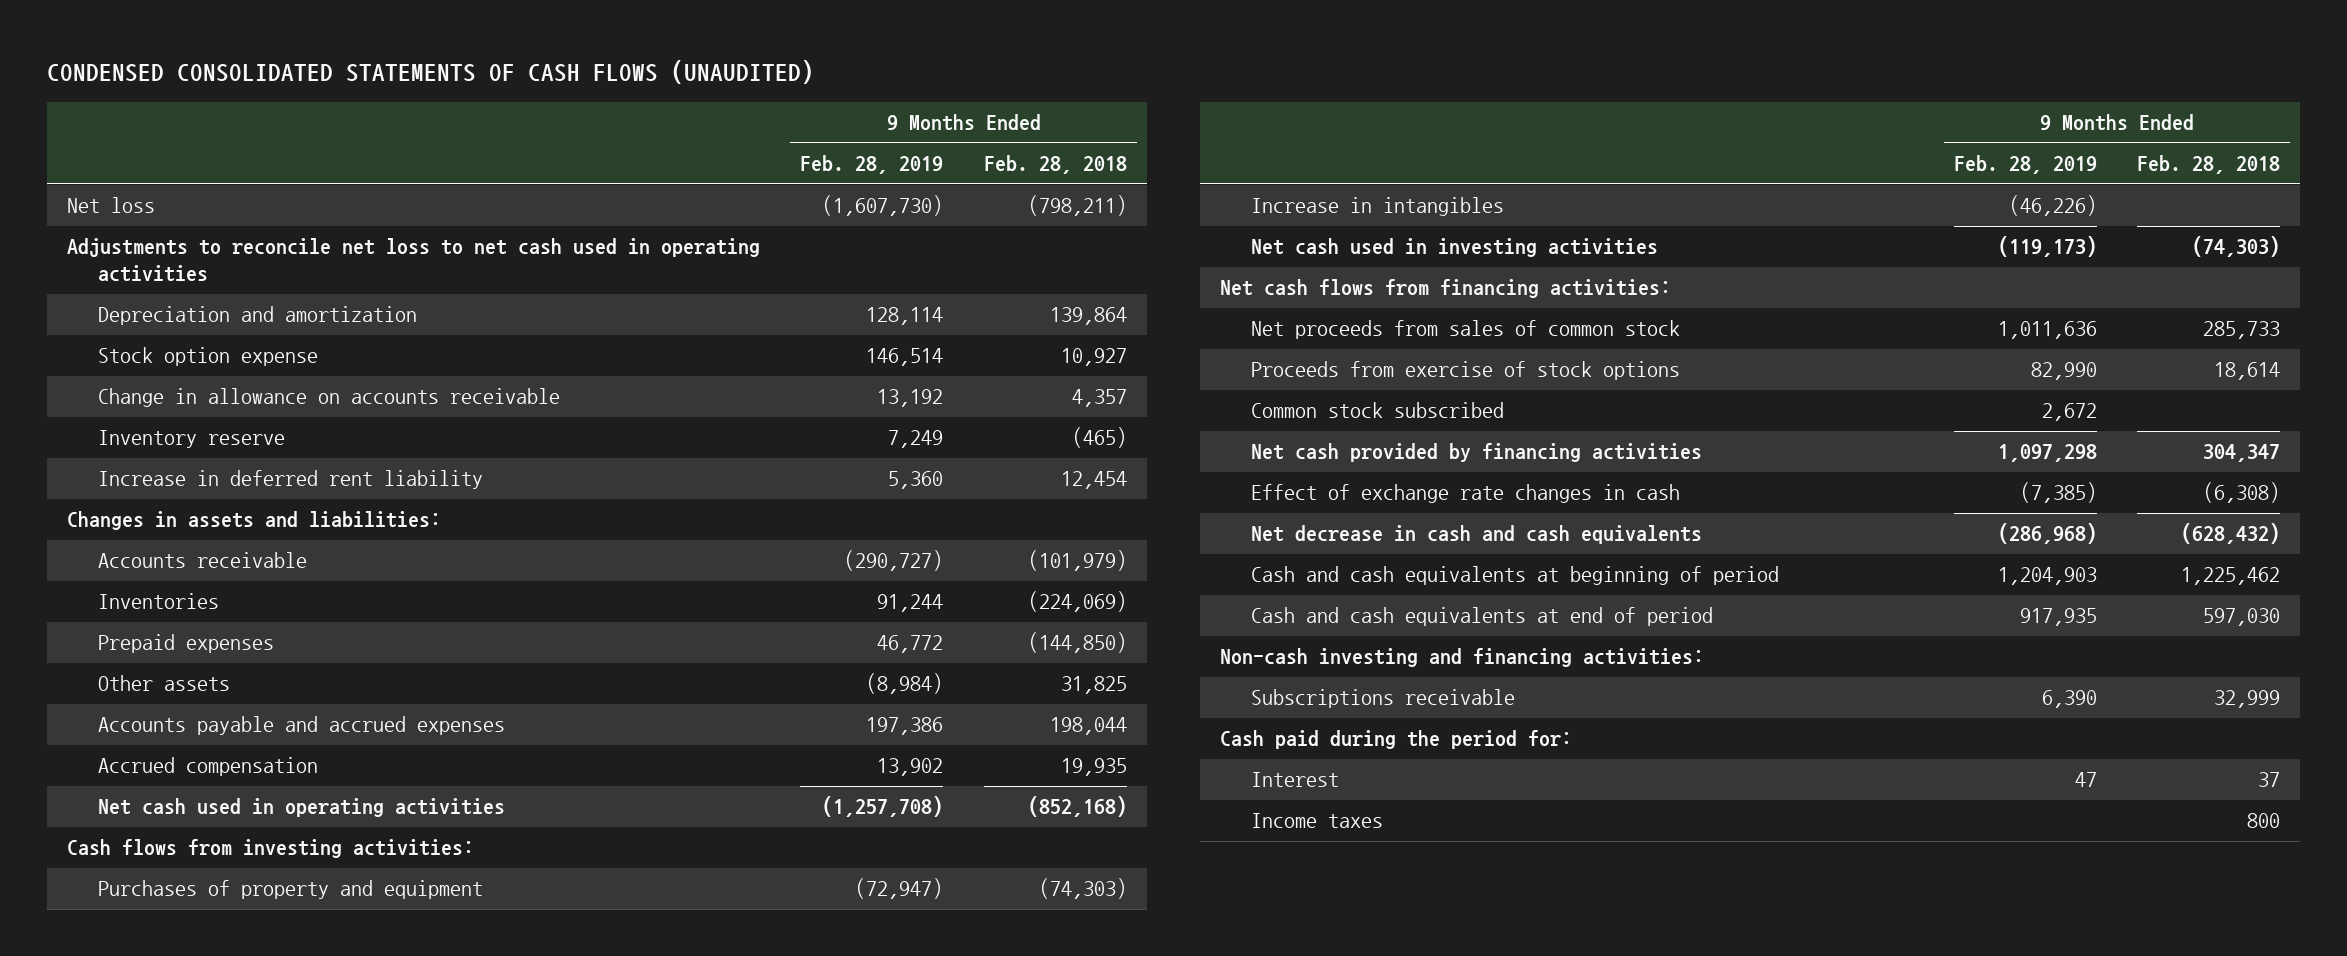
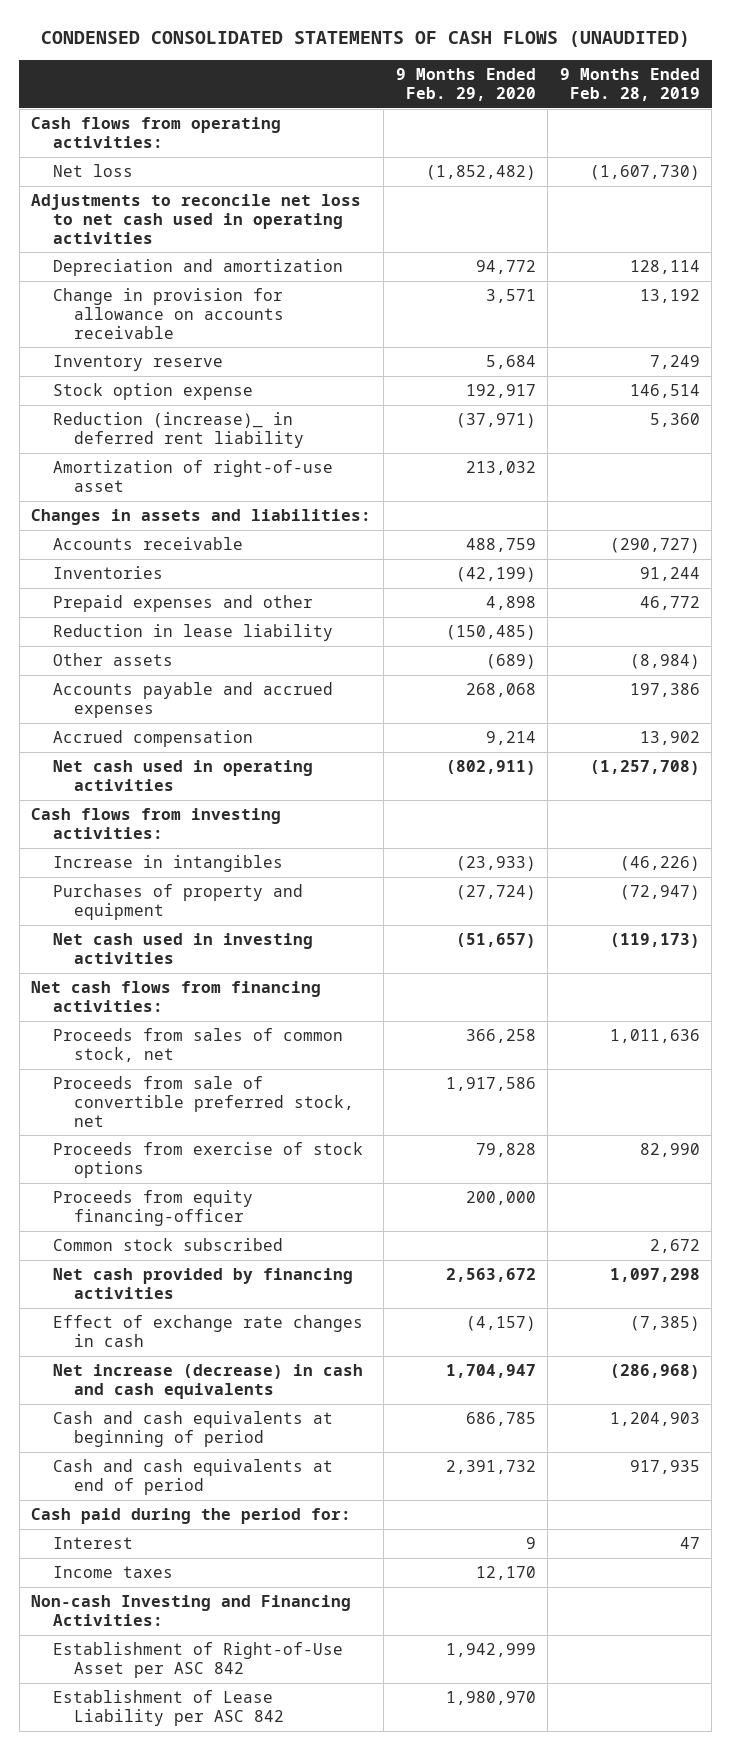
[983,155,1127,175] Feb. 28, 2018 -> none
none -> [395,68,536,101] 9 Months Ended Feb. 29, 2020
none -> [31,117,282,148] Cash flows from operating activities:
[98,388,561,408] Change in allowance on accounts receivable -> [52,288,285,339] Change in provision for allowance on accounts receivable
[98,347,319,367] Stock option expense -> [52,383,253,401] Stock option expense
[98,470,484,490] Increase in deferred rent liability -> [52,412,305,448] Reduction (increase)_ in deferred rent liability
none -> [52,460,333,492] Amortization of right-of-use asset
[98,634,275,654] Prepaid expenses -> [52,595,313,613] Prepaid expenses and other
none -> [52,624,333,642] Reduction in lease liability
[98,880,484,900] Purchases of property and equipment -> [52,884,303,920] Purchases of property and equipment
[1251,320,1681,340] Net proceeds from sales of common stock -> [52,1028,343,1062] Proceeds from sales of common stock, net
none -> [52,1076,355,1127] Proceeds from sale of convertible preferred stock, net
none -> [52,1190,253,1226] Proceeds from equity financing-officer
[1251,525,1703,545] Net decrease in cash and cash equivalents -> [52,1364,363,1399] Net increase (decrease) in cash and cash equivalents
[1220,648,1705,668] Non-cash investing and financing activities: -> none
[1251,689,1516,709] Subscriptions receivable -> none
none -> [31,1595,352,1626] Non-cash Investing and Financing Activities:
none -> [52,1642,343,1678] Establishment of Right-of-Use Asset per ASC 842
none -> [52,1690,285,1726] Establishment of Lease Liability per ASC 842

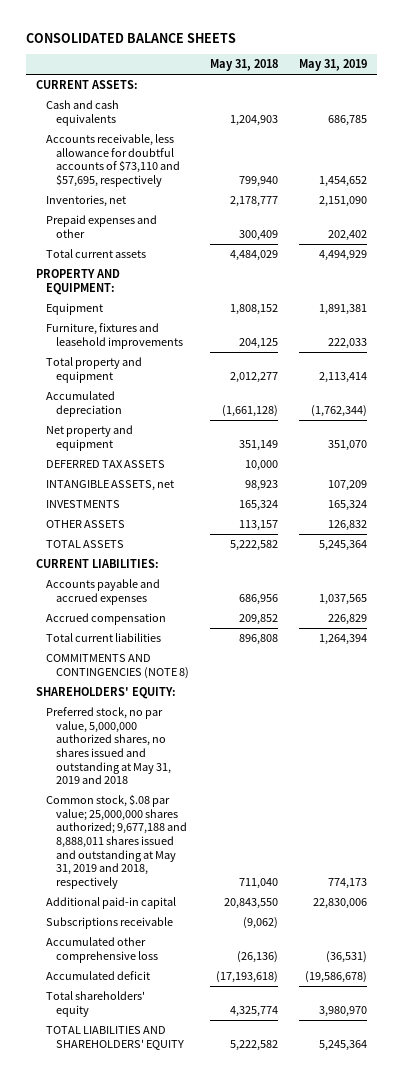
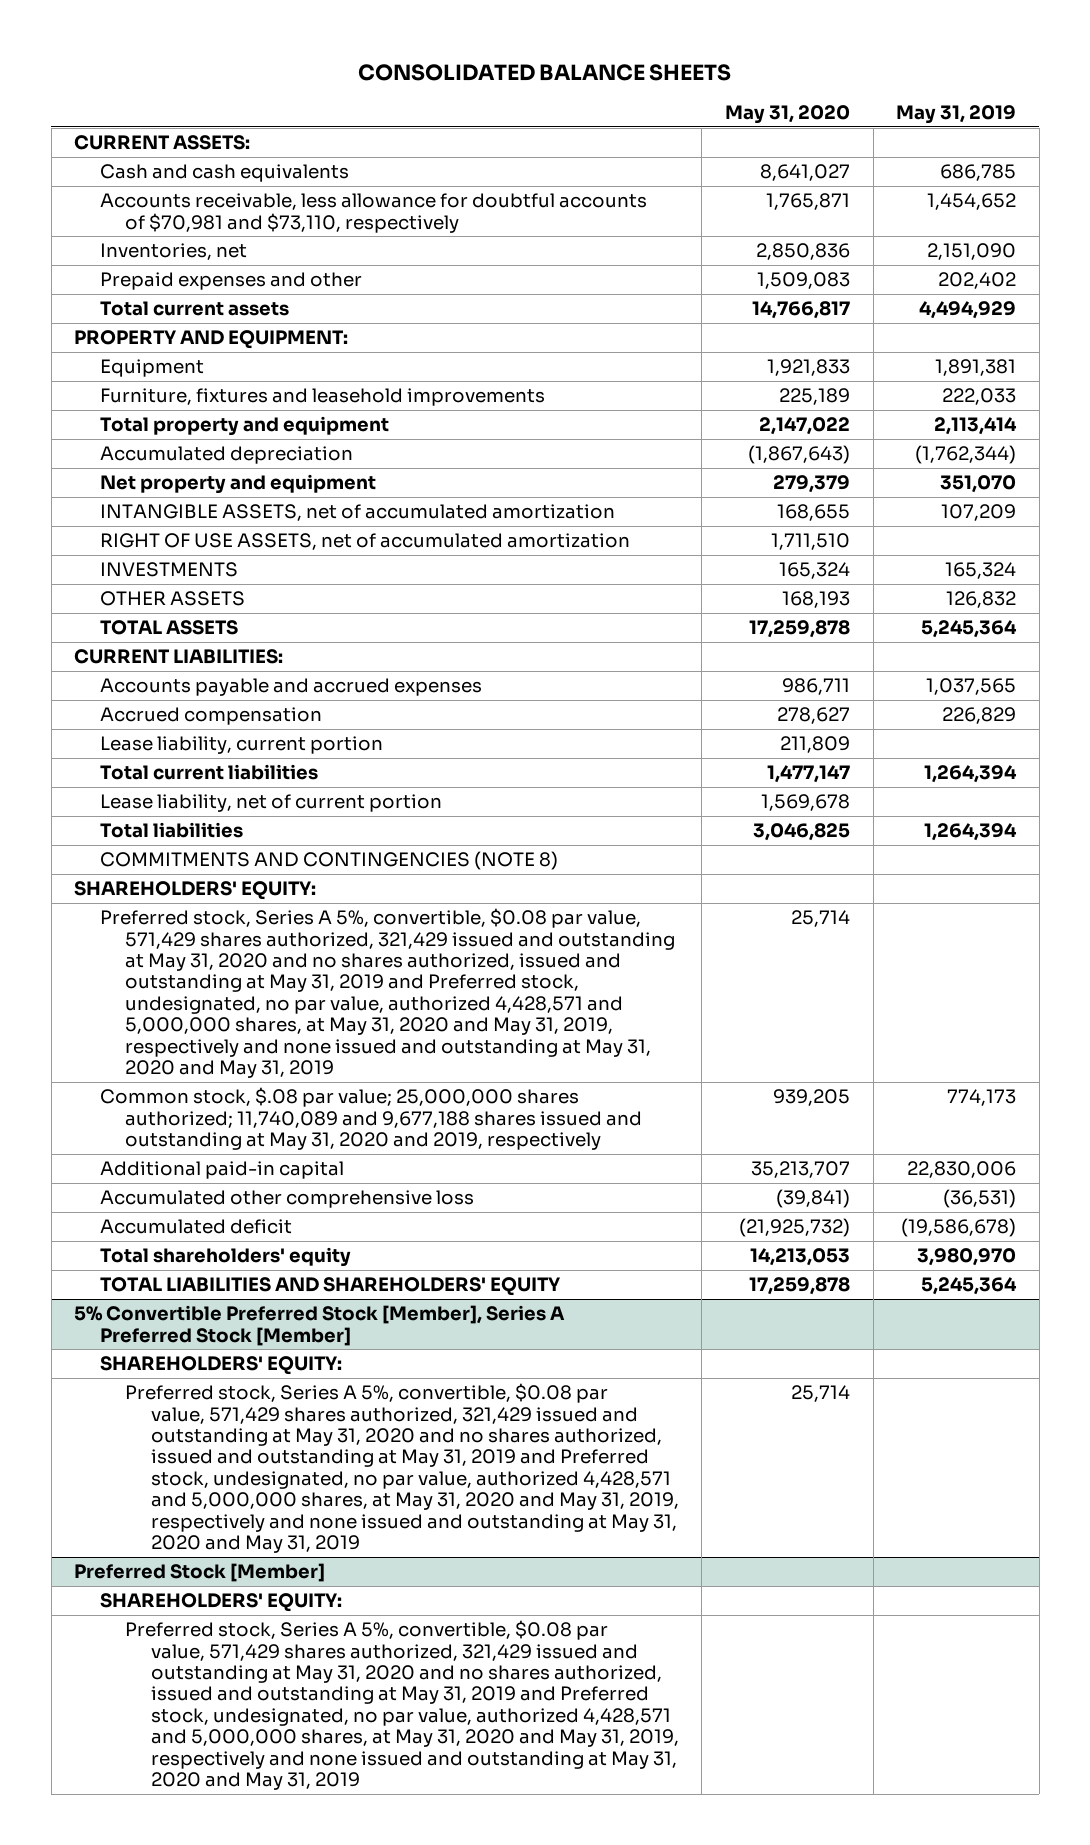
[210,59,279,72] May 31, 2018 -> none
none -> [725,104,851,124] May 31, 2020
[46,134,181,187] Accounts receivable, less allowance for doubtful accounts of $73,110 and $57,695, respectively -> [99,193,647,233] Accounts receivable, less allowance for doubtful accounts of $70,981 and $73,110, respectively
[46,460,166,469] DEFERRED TAX ASSETS -> none
[46,480,175,492] INTANGIBLE ASSETS, net -> [99,504,615,522] INTANGIBLE ASSETS, net of accumulated amortization
none -> [99,533,630,551] RIGHT OF USE ASSETS, net of accumulated amortization
none -> [99,736,383,755] Lease liability, current portion
none -> [99,794,442,813] Lease liability, net of current portion
none -> [99,822,243,839] Total liabilities
[46,707,172,785] Preferred stock, no par value, 5,000,000 authorized shares, no shares issued and outstanding at May 31, 2019 and 2018 -> [99,908,676,1079] Preferred stock, Series A 5%, convertible, $0.08 par value, 571,429 shares authorized, 321,429 issued and outstanding at May 31, 2020 and no shares authorized, issued and outstanding at May 31, 2019 and Preferred stock, undesignated, no par value, authorized 4,428,571 and 5,000,000 shares, at May 31, 2020 and May 31, 2019, respectively and none issued and outstanding at May 31, 2020 and May 31, 2019
[46,794,188,889] Common stock, $.08 par value; 25,000,000 shares authorized; 9,677,188 and 8,888,011 shares issued and outstanding at May 31, 2019 and 2018, respectively -> [99,1087,643,1151] Common stock, $.08 par value; 25,000,000 shares authorized; 11,740,089 and 9,677,188 shares issued and outstanding at May 31, 2020 and 2019, respectively
[46,917,174,930] Subscriptions receivable -> none
none -> [74,1305,566,1346] 5% Convertible Preferred Stock [Member], Series A Preferred Stock [Member]
none -> [99,1356,342,1376] SHAREHOLDERS' EQUITY:
none -> [125,1383,679,1554] Preferred stock, Series A 5%, convertible, $0.08 par value, 571,429 shares authorized, 321,429 issued and outstanding at May 31, 2020 and no shares authorized, issued and outstanding at May 31, 2019 and Preferred stock, undesignated, no par value, authorized 4,428,571 and 5,000,000 shares, at May 31, 2020 and May 31, 2019, respectively and none issued and outstanding at May 31, 2020 and May 31, 2019
none -> [74,1563,326,1583] Preferred Stock [Member]
none -> [99,1593,342,1613] SHAREHOLDERS' EQUITY:
none -> [125,1620,679,1791] Preferred stock, Series A 5%, convertible, $0.08 par value, 571,429 shares authorized, 321,429 issued and outstanding at May 31, 2020 and no shares authorized, issued and outstanding at May 31, 2019 and Preferred stock, undesignated, no par value, authorized 4,428,571 and 5,000,000 shares, at May 31, 2020 and May 31, 2019, respectively and none issued and outstanding at May 31, 2020 and May 31, 2019

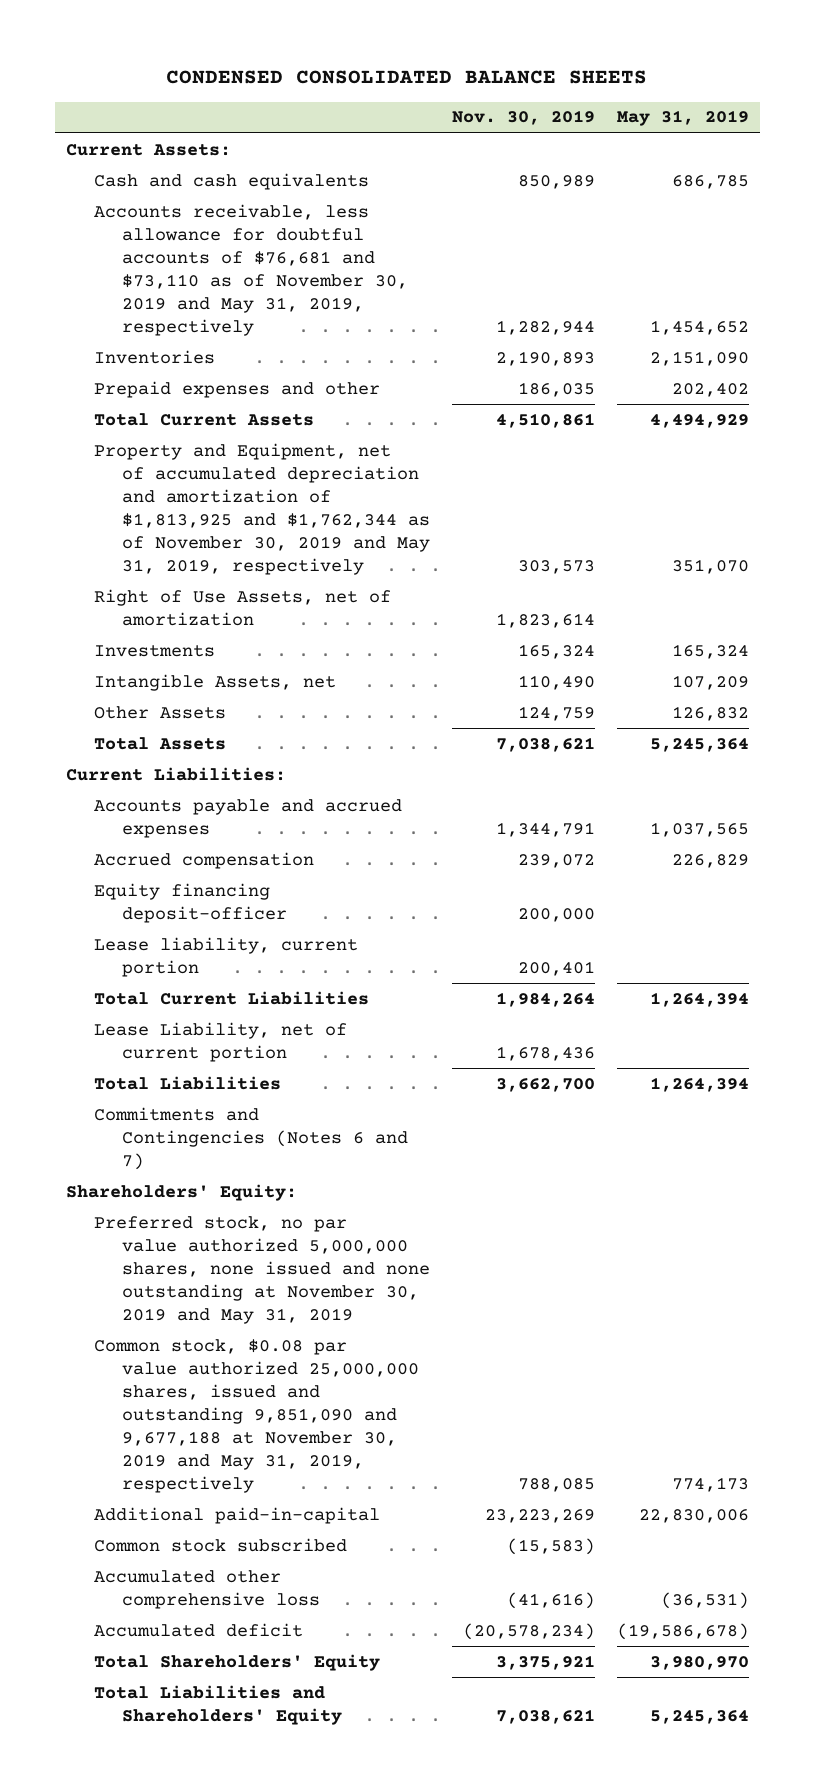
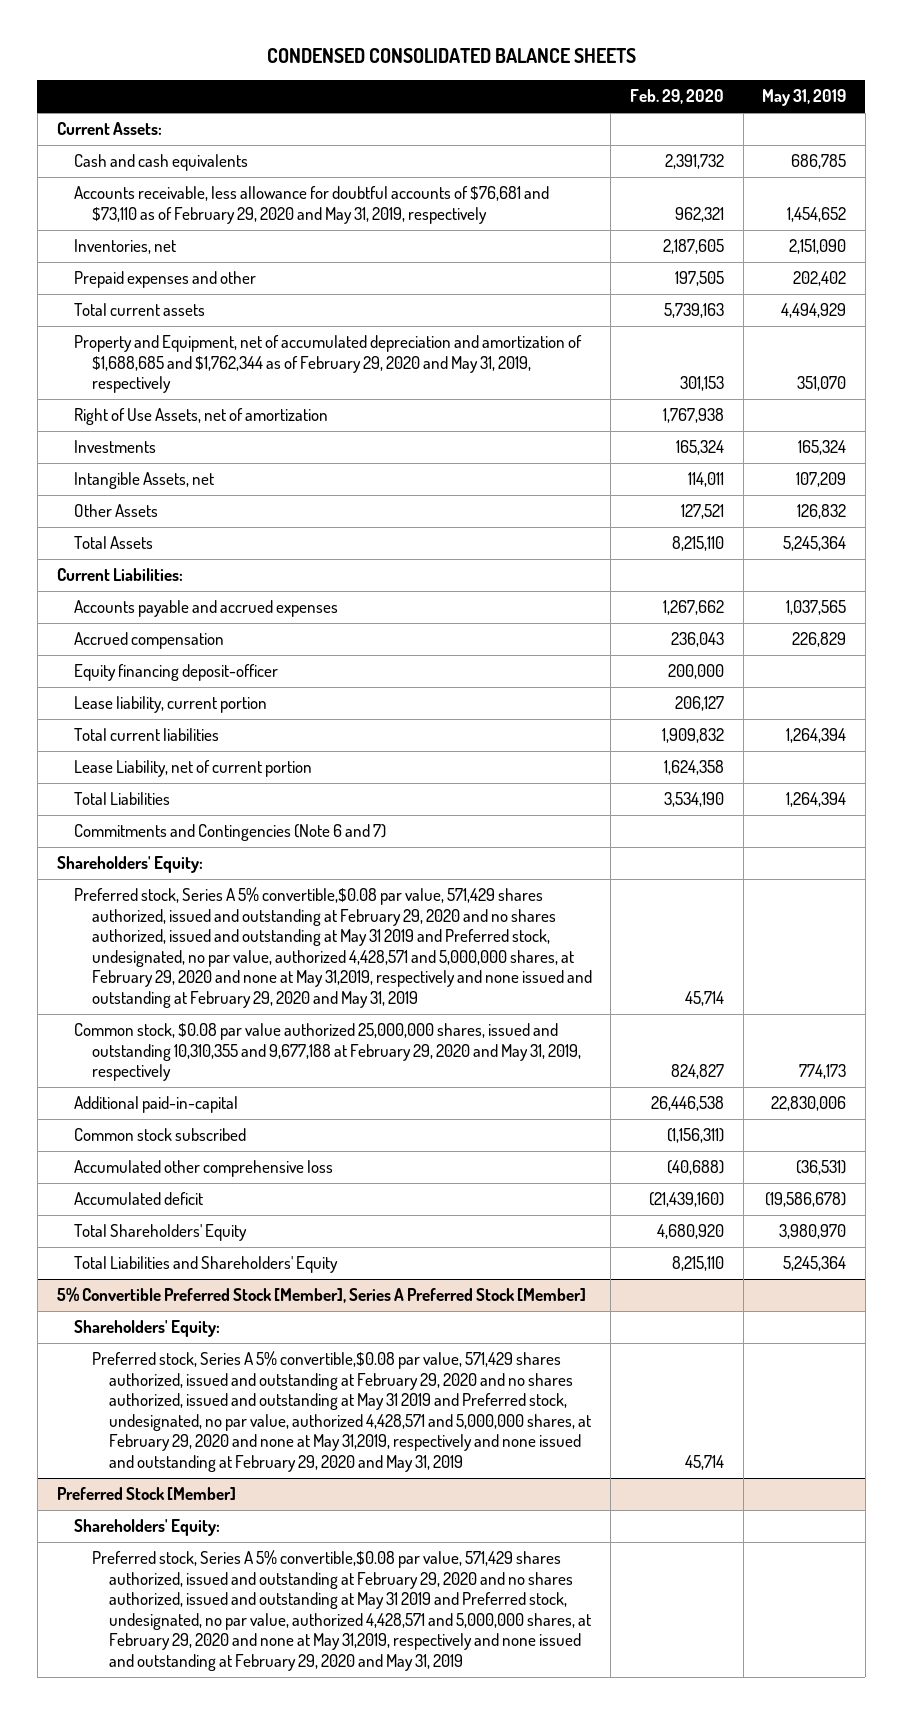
[451,110,595,126] Nov. 30, 2019 -> none
none -> [629,89,724,105] Feb. 29, 2020
[93,203,408,336] Accounts receivable, less allowance for doubtful accounts of $76,681 and $73,110 as of November 30, 2019 and May 31, 2019, respectively -> [74,186,550,224] Accounts receivable, less allowance for doubtful accounts of $76,681 and $73,110 as of February 29, 2020 and May 31, 2019, respectively
[93,349,215,364] Inventories -> [74,239,177,255] Inventories, net
[93,412,314,426] Total Current Assets -> [74,303,206,317] Total current assets
[93,442,430,575] Property and Equipment, net of accumulated depreciation and amortization of $1,813,925 and $1,762,344 as of November 30, 2019 and May 31, 2019, respectively -> [74,335,583,394] Property and Equipment, net of accumulated depreciation and amortization of $1,688,685 and $1,762,344 as of February 29, 2020 and May 31, 2019, respectively
[93,990,369,1005] Total Current Liabilities -> [74,728,220,742] Total current liabilities
[93,1106,408,1170] Commitments and Contingencies (Notes 6 and 7) -> [74,824,387,842] Commitments and Contingencies (Note 6 and 7)
[93,1215,430,1324] Preferred stock, no par value authorized 5,000,000 shares, none issued and none outstanding at November 30, 2019 and May 31, 2019 -> [74,887,592,1008] Preferred stock, Series A 5% convertible,$0.08 par value, 571,429 shares authorized, issued and outstanding at February 29, 2020 and no shares authorized, issued and outstanding at May 31 2019 and Preferred stock, undesignated, no par value, authorized 4,428,571 and 5,000,000 shares, at February 29, 2020 and none at May 31,2019, respectively and none issued and outstanding at February 29, 2020 and May 31, 2019
[93,1338,419,1494] Common stock, $0.08 par value authorized 25,000,000 shares, issued and outstanding 9,851,090 and 9,677,188 at November 30, 2019 and May 31, 2019, respectively -> [74,1023,581,1082] Common stock, $0.08 par value authorized 25,000,000 shares, issued and outstanding 10,310,355 and 9,677,188 at February 29, 2020 and May 31, 2019, respectively
none -> [56,1287,586,1304] 5% Convertible Preferred Stock [Member], Series A Preferred Stock [Member]
none -> [74,1320,221,1338] Shareholders' Equity:
none -> [91,1351,591,1472] Preferred stock, Series A 5% convertible,$0.08 par value, 571,429 shares authorized, issued and outstanding at February 29, 2020 and no shares authorized, issued and outstanding at May 31 2019 and Preferred stock, undesignated, no par value, authorized 4,428,571 and 5,000,000 shares, at February 29, 2020 and none at May 31,2019, respectively and none issued and outstanding at February 29, 2020 and May 31, 2019
none -> [56,1487,236,1501] Preferred Stock [Member]
none -> [74,1519,221,1537] Shareholders' Equity:
none -> [91,1550,591,1671] Preferred stock, Series A 5% convertible,$0.08 par value, 571,429 shares authorized, issued and outstanding at February 29, 2020 and no shares authorized, issued and outstanding at May 31 2019 and Preferred stock, undesignated, no par value, authorized 4,428,571 and 5,000,000 shares, at February 29, 2020 and none at May 31,2019, respectively and none issued and outstanding at February 29, 2020 and May 31, 2019

